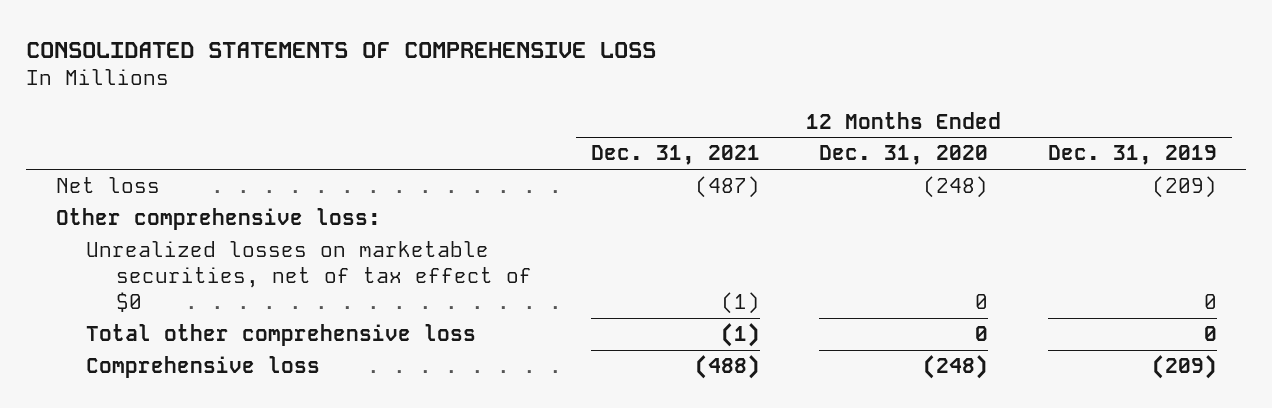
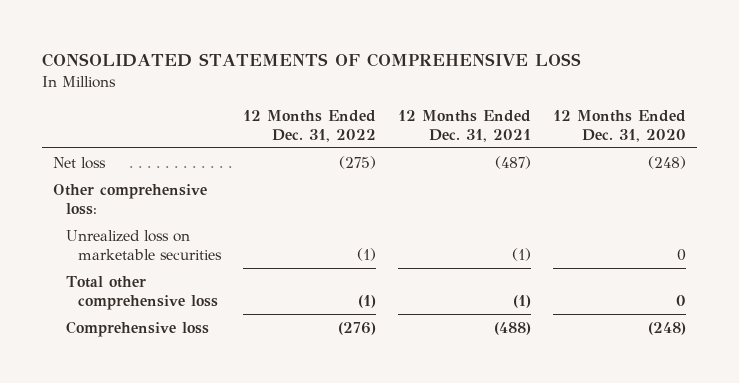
[1047,145,1217,166] Dec. 31, 2019 -> none
none -> [243,109,377,142] 12 Months Ended Dec. 31, 2022
[85,241,532,312] Unrealized losses on marketable securities, net of tax effect of $0 -> [65,229,223,260] Unrealized loss on marketable securities

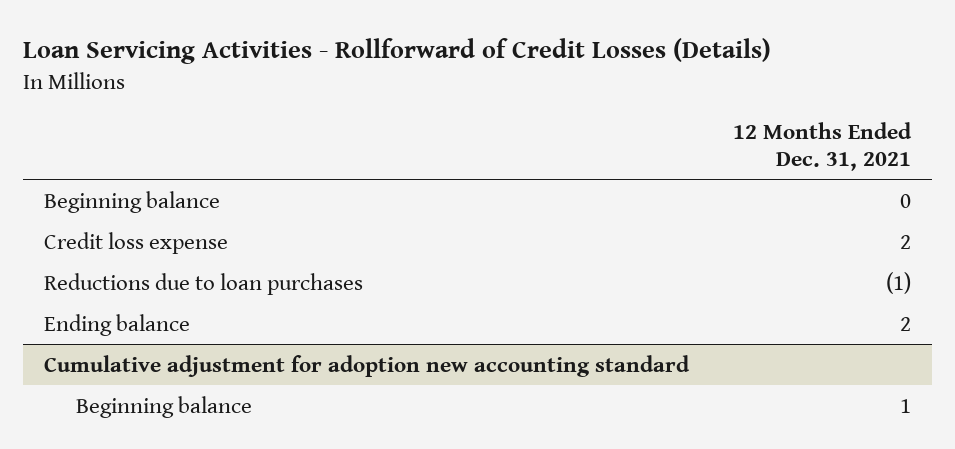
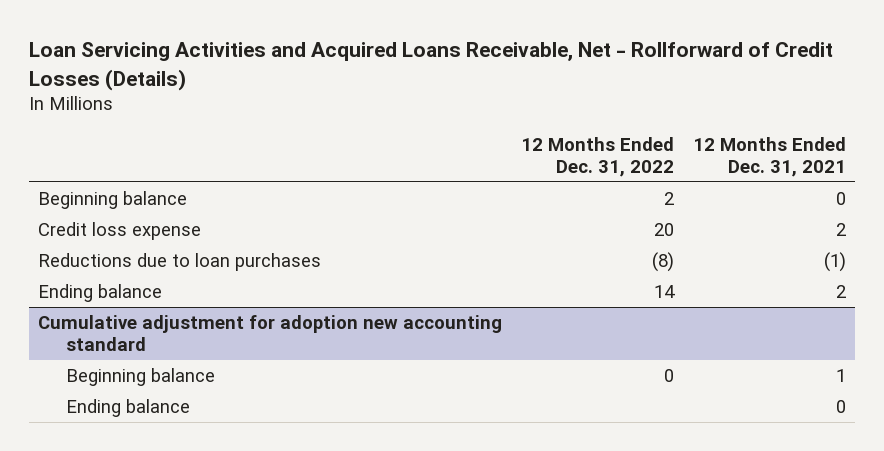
[22,38,771,65] Loan Servicing Activities - Rollforward of Credit Losses (Details) -> [29,42,834,91] Loan Servicing Activities and Acquired Loans Receivable, Net - Rollforward of Credit Losses (Details)
none -> [521,136,675,178] 12 Months Ended Dec. 31, 2022
none -> [65,398,190,417] Ending balance

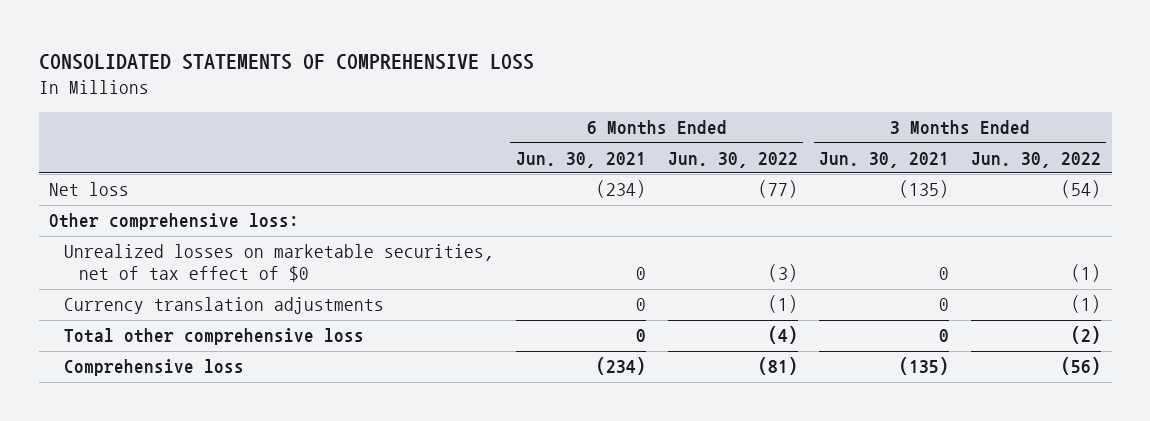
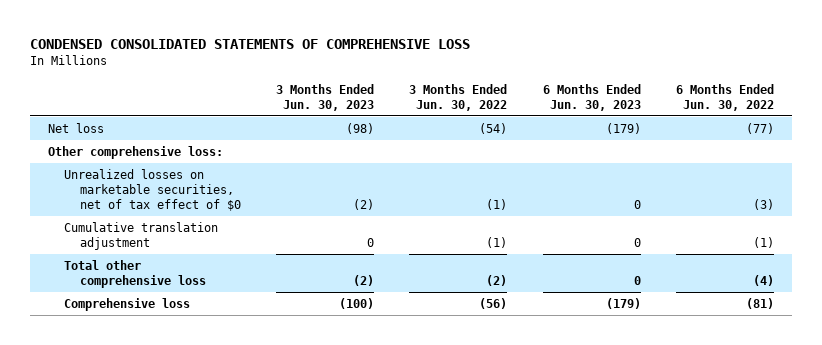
[38,53,534,70] CONSOLIDATED STATEMENTS OF COMPREHENSIVE LOSS -> [30,39,471,50] CONDENSED CONSOLIDATED STATEMENTS OF COMPREHENSIVE LOSS
[515,151,646,168] Jun. 30, 2021 -> none
[819,151,950,168] Jun. 30, 2021 -> none
none -> [275,83,374,111] 3 Months Ended Jun. 30, 2023
none -> [542,83,641,111] 6 Months Ended Jun. 30, 2023
[64,297,385,315] Currency translation adjustments -> [63,222,218,251] Cumulative translation adjustment

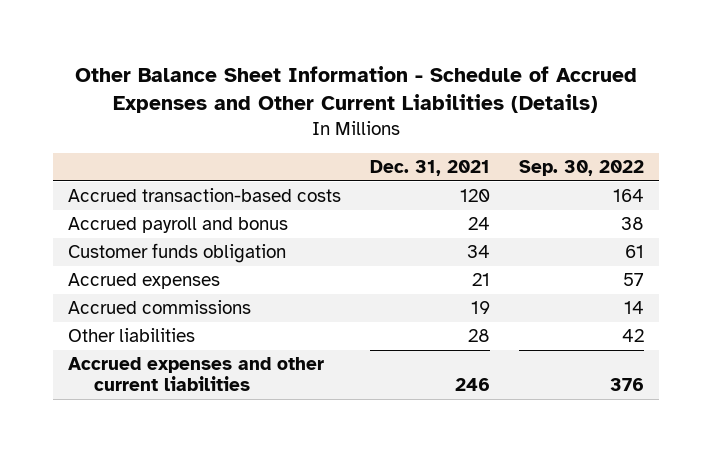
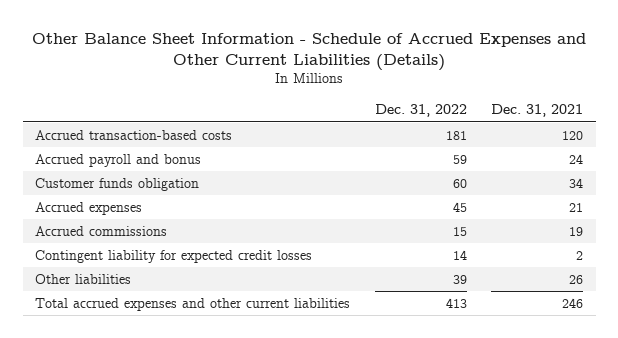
[519,160,645,177] Sep. 30, 2022 -> none
none -> [374,104,467,118] Dec. 31, 2022
none -> [34,249,312,263] Contingent liability for expected credit losses
[468,329,491,343] 28 -> [569,274,584,284] 26
[67,357,324,392] Accrued expenses and other current liabilities -> [34,297,350,311] Total accrued expenses and other current liabilities

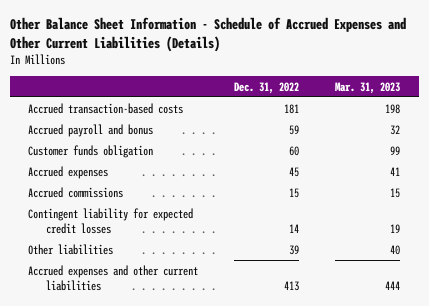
[491,104,584,118] Dec. 31, 2021 -> none
none -> [335,81,401,94] Mar. 31, 2023
[34,297,350,311] Total accrued expenses and other current liabilities -> [28,264,199,292] Accrued expenses and other current liabilities

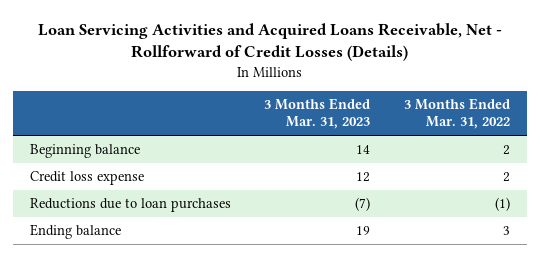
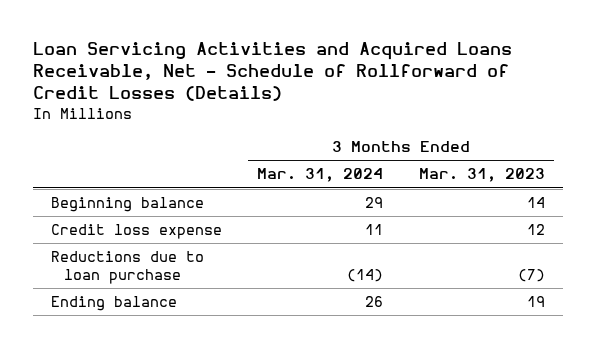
[37,23,502,62] Loan Servicing Activities and Acquired Loans Receivable, Net - Rollforward of Credit Losses (Details) -> [32,41,512,102] Loan Servicing Activities and Acquired Loans Receivable, Net - Schedule of Rollforward of Credit Losses (Details)
[404,98,511,130] 3 Months Ended Mar. 31, 2022 -> none
none -> [257,168,384,183] Mar. 31, 2024
[29,198,231,213] Reductions due to loan purchases -> [50,251,204,284] Reductions due to loan purchase

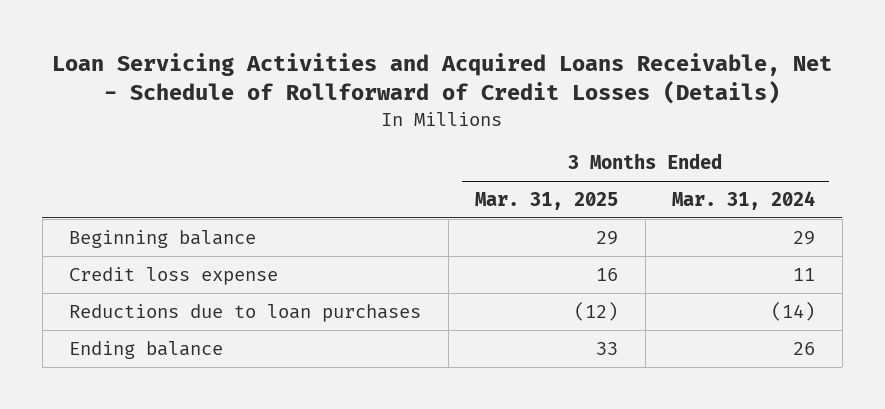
[418,168,545,183] Mar. 31, 2023 -> none
none -> [475,191,619,210] Mar. 31, 2025
[50,251,204,284] Reductions due to loan purchase -> [69,303,422,322] Reductions due to loan purchases

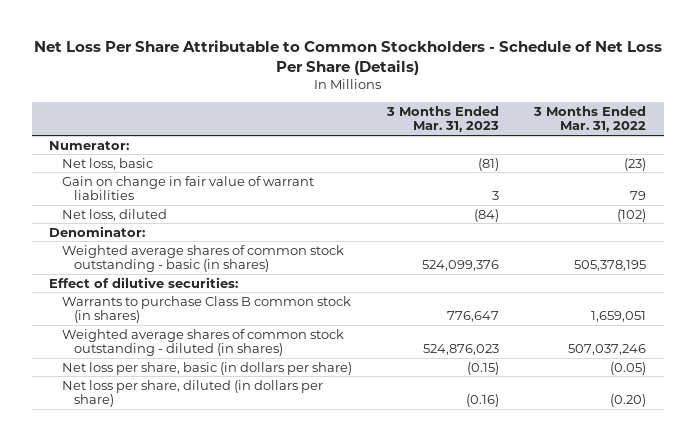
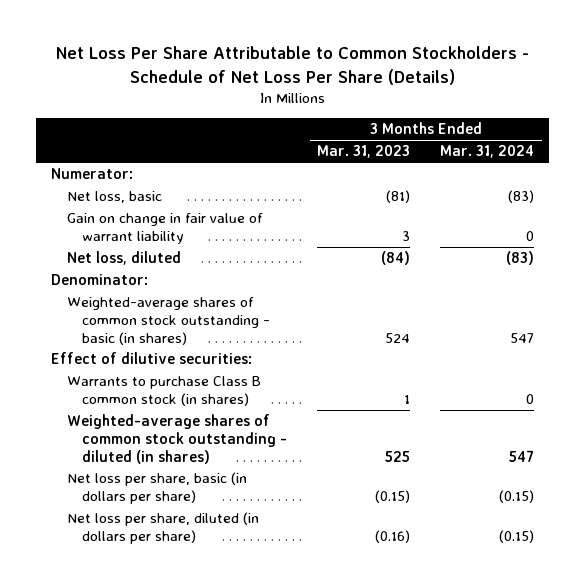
[533,105,647,133] 3 Months Ended Mar. 31, 2022 -> none
none -> [440,145,535,159] Mar. 31, 2024
[61,175,314,201] Gain on change in fair value of warrant liabilities -> [66,213,263,244] Gain on change in fair value of warrant liability
[61,244,344,273] Weighted average shares of common stock outstanding - basic (in shares) -> [66,297,271,345] Weighted-average shares of common stock outstanding - basic (in shares)
[422,260,500,272] 524,099,376 -> [385,332,411,343] 524
[447,311,500,323] 776,647 -> [404,394,411,404] 1
[61,328,344,357] Weighted average shares of common stock outstanding - diluted (in shares) -> [66,414,288,464] Weighted-average shares of common stock outstanding - diluted (in shares)
[423,344,500,356] 524,876,023 -> [385,450,411,462] 525

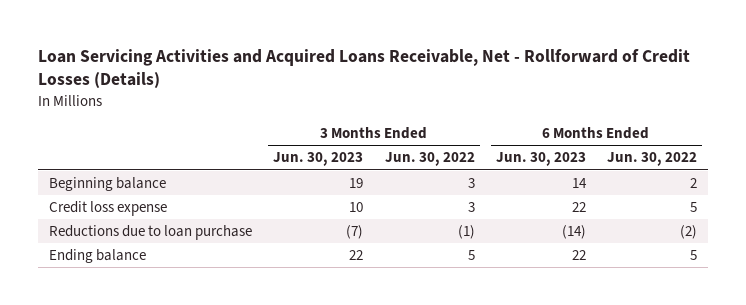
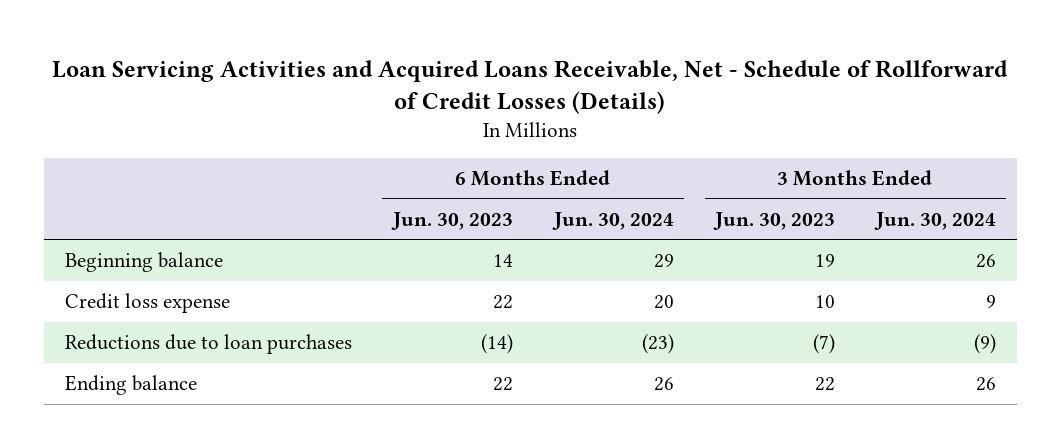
[38,48,691,89] Loan Servicing Activities and Acquired Loans Receivable, Net - Rollforward of Credit Losses (Details) -> [52,59,1009,115] Loan Servicing Activities and Acquired Loans Receivable, Net - Schedule of Rollforward of Credit Losses (Details)
[384,152,475,167] Jun. 30, 2022 -> none
[607,152,698,167] Jun. 30, 2022 -> none
none -> [551,211,674,230] Jun. 30, 2024
none -> [874,211,997,230] Jun. 30, 2024
[48,225,252,241] Reductions due to loan purchase -> [64,334,352,355] Reductions due to loan purchases

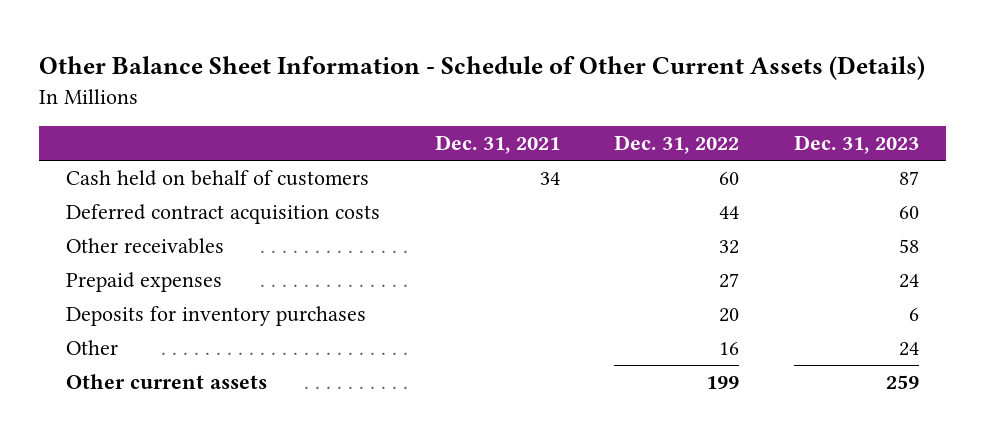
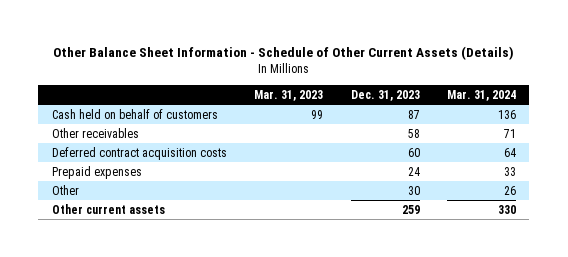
[434,135,560,155] Dec. 31, 2021 -> none
[614,135,740,155] Dec. 31, 2022 -> none
none -> [254,89,324,101] Mar. 31, 2023
none -> [446,89,516,101] Mar. 31, 2024
[66,204,381,225] Deferred contract acquisition costs -> [52,146,228,160] Deferred contract acquisition costs
[66,306,367,327] Deposits for inventory purchases -> none
[898,342,919,357] 24 -> [407,185,420,195] 30

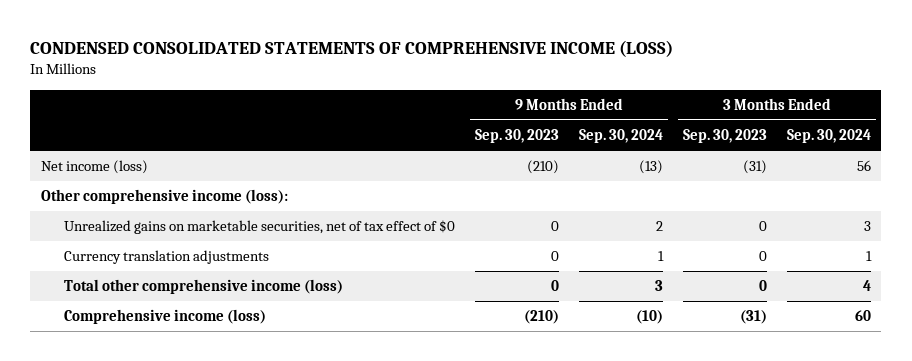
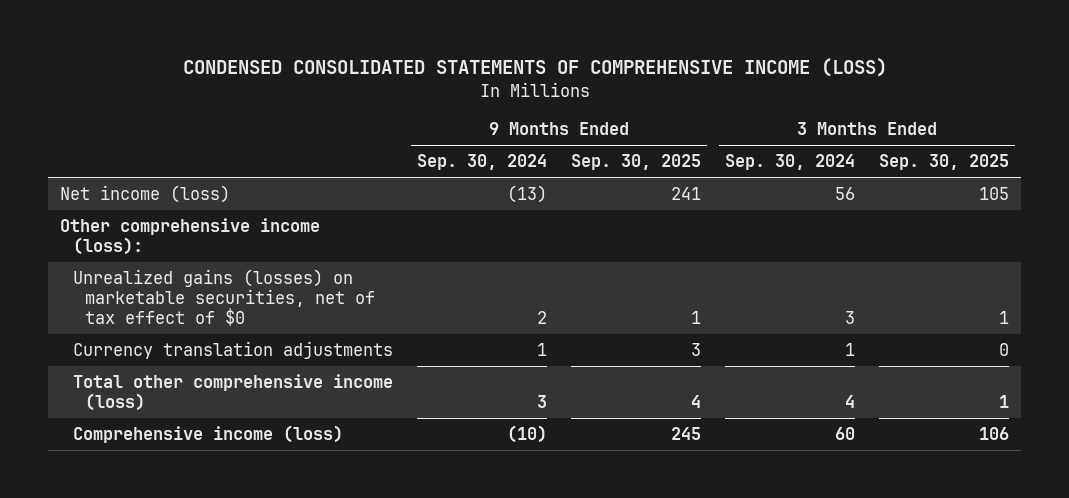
[474,129,559,144] Sep. 30, 2023 -> none
[682,129,767,144] Sep. 30, 2023 -> none
none -> [570,154,701,171] Sep. 30, 2025
none -> [878,154,1009,171] Sep. 30, 2025
[63,220,455,235] Unrealized gains on marketable securities, net of tax effect of $0 -> [72,269,375,326] Unrealized gains (losses) on marketable securities, net of tax effect of $0

